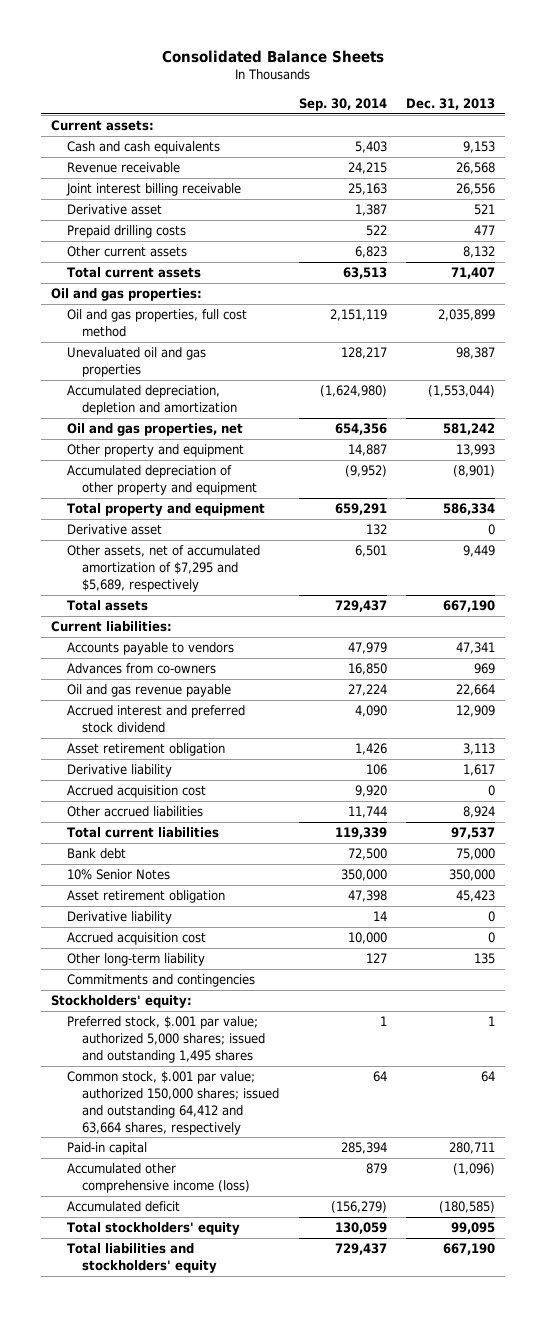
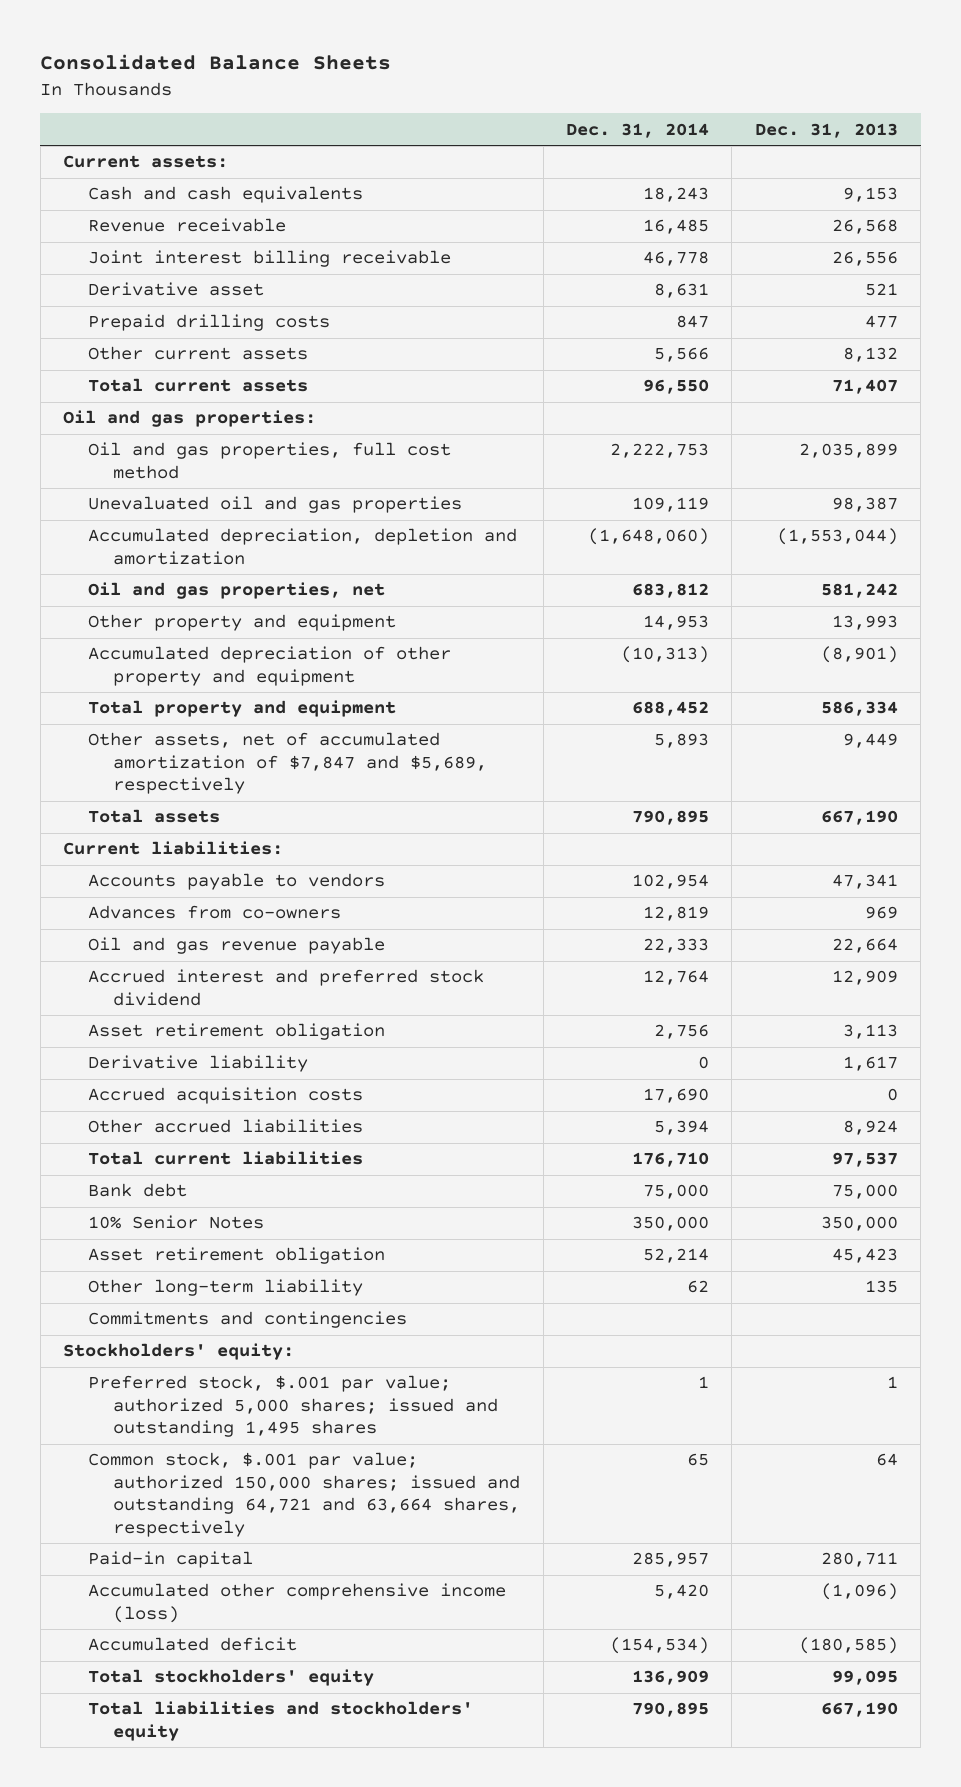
[298,97,387,111] Sep. 30, 2014 -> none
none -> [565,122,709,138] Dec. 31, 2014
[66,524,162,536] Derivative asset -> none
[66,545,260,592] Other assets, net of accumulated amortization of $7,295 and $5,689, respectively -> [88,732,488,795] Other assets, net of accumulated amortization of $7,847 and $5,689, respectively
[66,785,206,799] Accrued acquisition cost -> [88,1087,364,1105] Accrued acquisition costs
[66,911,172,925] Derivative liability -> none
[66,932,206,946] Accrued acquisition cost -> none
[66,1071,280,1135] Common stock, $.001 par value; authorized 150,000 shares; issued and outstanding 64,412 and 63,664 shares, respectively -> [88,1452,521,1537] Common stock, $.001 par value; authorized 150,000 shares; issued and outstanding 64,721 and 63,664 shares, respectively

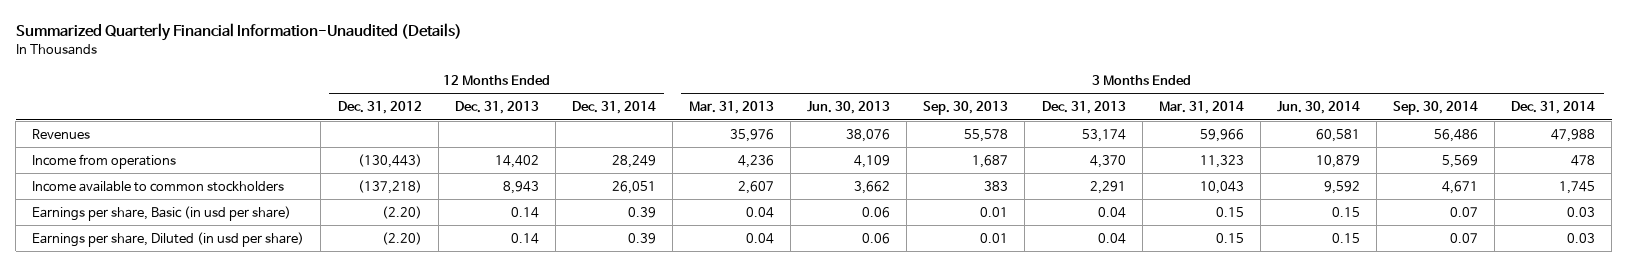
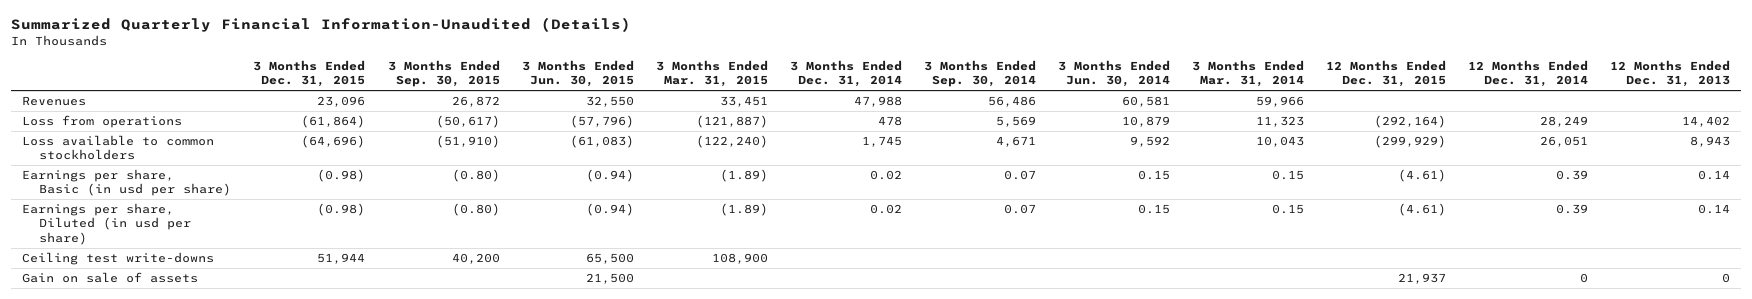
[337,101,422,115] Dec. 31, 2012 -> none
[689,101,775,115] Mar. 31, 2013 -> none
[807,101,891,115] Jun. 30, 2013 -> none
[923,101,1009,116] Sep. 30, 2013 -> none
[1041,101,1126,115] Dec. 31, 2013 -> none
none -> [253,59,366,88] 3 Months Ended Dec. 31, 2015
none -> [387,59,500,88] 3 Months Ended Sep. 30, 2015
none -> [521,59,634,88] 3 Months Ended Jun. 30, 2015
none -> [655,59,768,88] 3 Months Ended Mar. 31, 2015
none -> [1326,59,1447,88] 12 Months Ended Dec. 31, 2015
[32,153,177,169] Income from operations -> [21,114,182,128] Loss from operations
[32,180,285,192] Income available to common stockholders -> [21,134,214,161] Loss available to common stockholders
[1567,206,1596,217] 0.03 -> [869,169,902,180] 0.02
[1567,232,1596,243] 0.03 -> [869,203,902,214] 0.02
none -> [21,251,214,265] Ceiling test write-downs
none -> [21,271,198,283] Gain on sale of assets

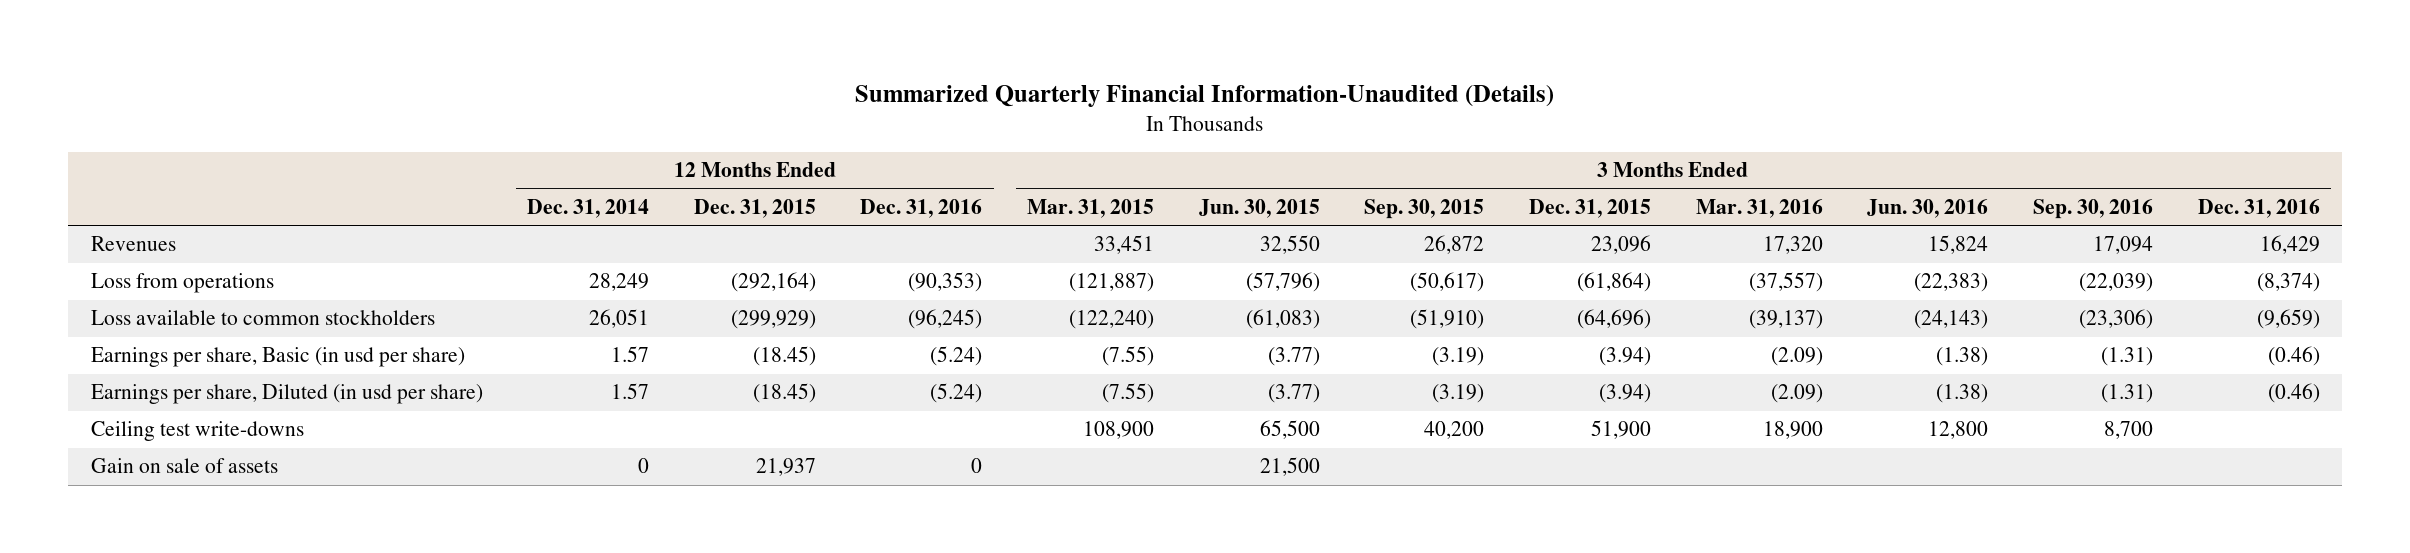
[789,59,902,88] 3 Months Ended Dec. 31, 2014 -> none
[923,59,1036,88] 3 Months Ended Sep. 30, 2014 -> none
[1057,59,1170,88] 3 Months Ended Jun. 30, 2014 -> none
[1191,59,1304,88] 3 Months Ended Mar. 31, 2014 -> none
[1610,59,1731,88] 12 Months Ended Dec. 31, 2013 -> none
none -> [860,198,983,218] Dec. 31, 2016
none -> [1695,198,1823,218] Mar. 31, 2016
none -> [1867,198,1989,218] Jun. 30, 2016
none -> [2032,198,2153,219] Sep. 30, 2016
none -> [2197,198,2320,218] Dec. 31, 2016
[317,168,366,182] (0.98) -> [1599,347,1652,367] (3.94)
[451,168,500,182] (0.80) -> [1432,347,1485,367] (3.19)
[585,168,634,182] (0.94) -> [1267,347,1320,367] (3.77)
[719,168,768,182] (1.89) -> [1102,346,1155,367] (7.55)
[1398,168,1447,182] (4.61) -> [752,346,816,367] (18.45)
[1556,169,1589,180] 0.39 -> [611,346,650,363] 1.57
[317,202,366,216] (0.98) -> [1599,384,1652,404] (3.94)
[451,202,500,216] (0.80) -> [1432,384,1485,404] (3.19)
[585,202,634,216] (0.94) -> [1267,384,1320,404] (3.77)
[719,202,768,216] (1.89) -> [1102,383,1155,404] (7.55)
[1398,202,1447,216] (4.61) -> [752,383,816,404] (18.45)
[1556,203,1589,214] 0.39 -> [611,383,650,400] 1.57
[317,252,366,264] 51,944 -> [1591,420,1652,440] 51,900

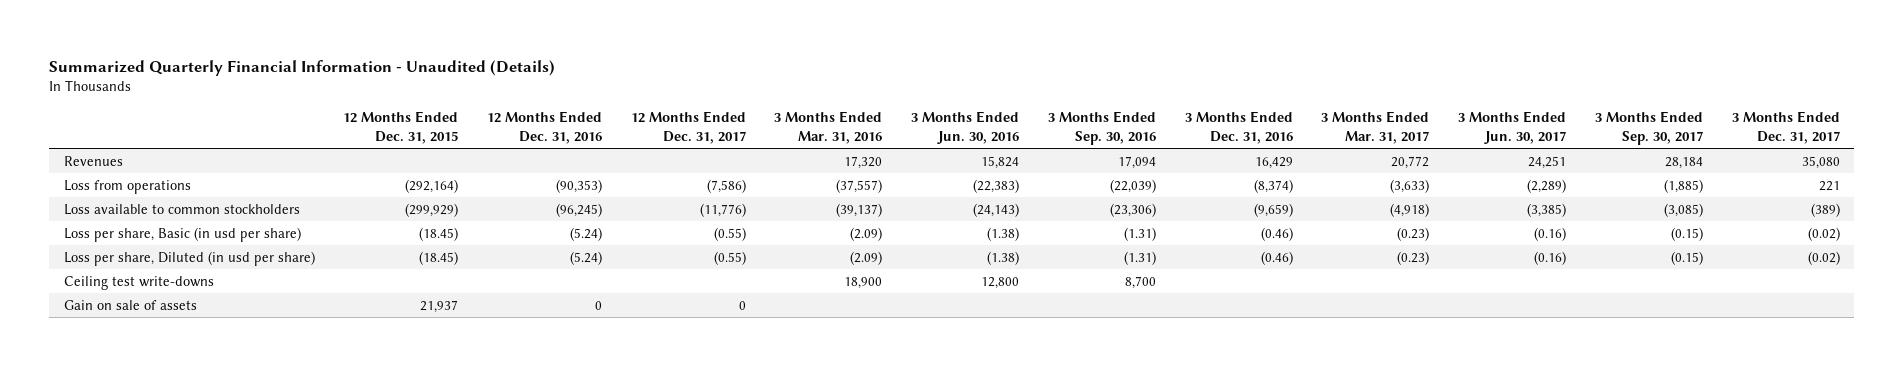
[855,84,1555,107] Summarized Quarterly Financial Information-Unaudited (Details) -> [49,59,556,76] Summarized Quarterly Financial Information - Unaudited (Details)
[527,198,650,218] Dec. 31, 2014 -> none
[1027,198,1155,218] Mar. 31, 2015 -> none
[1198,198,1320,218] Jun. 30, 2015 -> none
[1364,198,1485,219] Sep. 30, 2015 -> none
[1529,198,1652,218] Dec. 31, 2015 -> none
none -> [630,111,746,144] 12 Months Ended Dec. 31, 2017
none -> [1321,111,1430,144] 3 Months Ended Mar. 31, 2017
none -> [1458,111,1567,144] 3 Months Ended Jun. 30, 2017
none -> [1594,111,1703,145] 3 Months Ended Sep. 30, 2017
none -> [1731,111,1840,144] 3 Months Ended Dec. 31, 2017
[90,347,465,368] Earnings per share, Basic (in usd per share) -> [63,226,301,242] Loss per share, Basic (in usd per share)
[90,384,483,405] Earnings per share, Diluted (in usd per share) -> [63,250,315,266] Loss per share, Diluted (in usd per share)

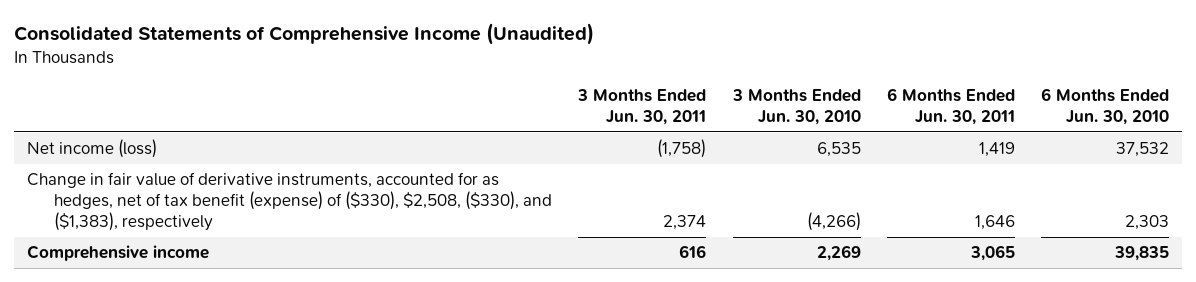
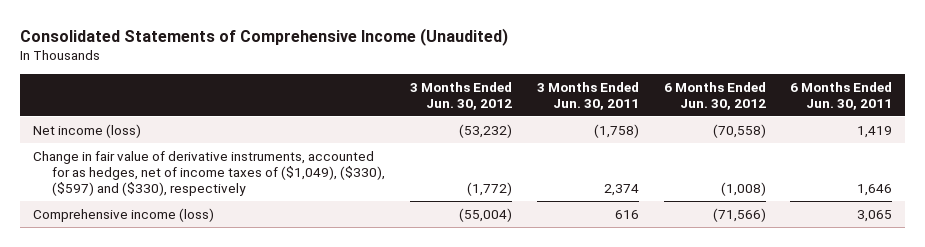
[731,89,861,125] 3 Months Ended Jun. 30, 2010 -> none
[1041,88,1170,125] 6 Months Ended Jun. 30, 2010 -> none
none -> [410,81,513,110] 3 Months Ended Jun. 30, 2012
none -> [663,81,766,110] 6 Months Ended Jun. 30, 2012
[26,172,552,232] Change in fair value of derivative instruments, accounted for as hedges, net of tax benefit (expense) of ($330), $2,508, ($330), and ($1,383), respectively -> [32,150,386,196] Change in fair value of derivative instruments, accounted for as hedges, net of income taxes of ($1,049), ($330), ($597) and ($330), respectively
[26,245,209,262] Comprehensive income -> [32,207,214,222] Comprehensive income (loss)

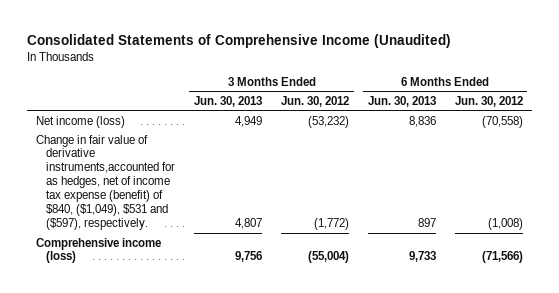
[536,81,639,110] 3 Months Ended Jun. 30, 2011 -> none
[790,81,893,110] 6 Months Ended Jun. 30, 2011 -> none
none -> [194,95,263,107] Jun. 30, 2013
none -> [367,95,436,107] Jun. 30, 2013
[32,150,386,196] Change in fair value of derivative instruments, accounted for as hedges, net of income taxes of ($1,049), ($330), ($597) and ($330), respectively -> [36,134,176,231] Change in fair value of derivative instruments,accounted for as hedges, net of income tax expense (benefit) of $840, ($1,049), $531 and ($597), respectively.

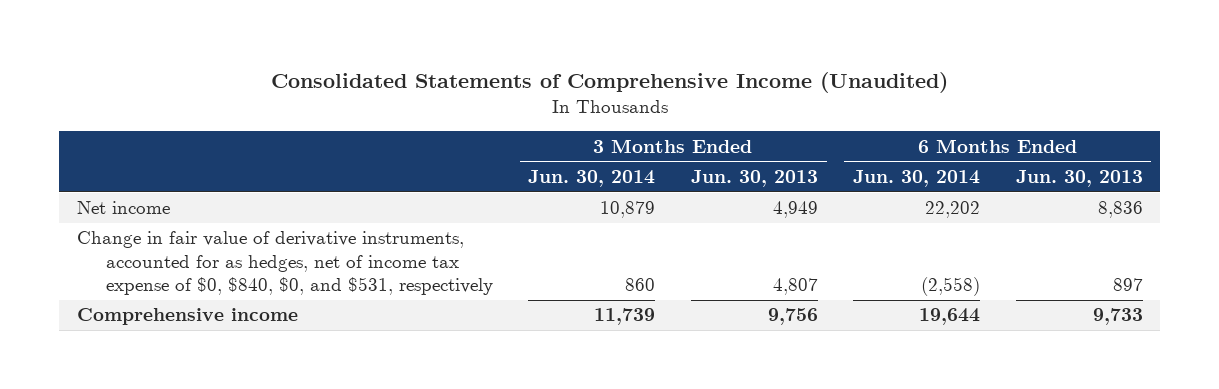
[280,95,349,107] Jun. 30, 2012 -> none
[454,95,523,107] Jun. 30, 2012 -> none
none -> [528,169,656,187] Jun. 30, 2014
none -> [853,169,981,187] Jun. 30, 2014
[36,115,126,128] Net income (loss) -> [76,201,170,215] Net income
[36,134,176,231] Change in fair value of derivative instruments,accounted for as hedges, net of income tax expense (benefit) of $840, ($1,049), $531 and ($597), respectively. -> [76,231,494,296] Change in fair value of derivative instruments, accounted for as hedges, net of income tax expense of $0, $840, $0, and $531, respectively
[36,237,162,264] Comprehensive income (loss) -> [76,308,298,326] Comprehensive income

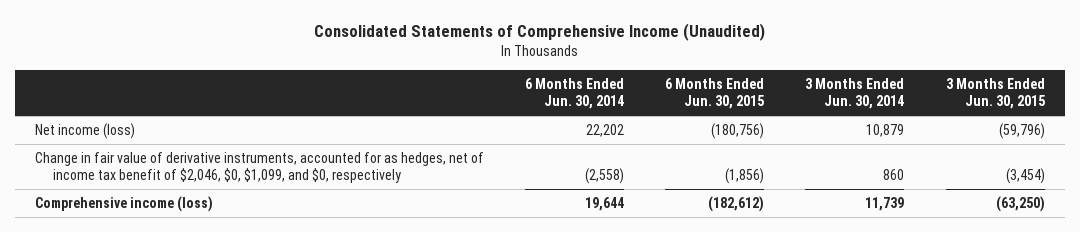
[690,169,818,187] Jun. 30, 2013 -> none
[1015,169,1143,187] Jun. 30, 2013 -> none
none -> [665,78,765,110] 6 Months Ended Jun. 30, 2015
none -> [945,78,1045,110] 3 Months Ended Jun. 30, 2015
[76,201,170,215] Net income -> [35,122,136,139] Net income (loss)
[76,231,494,296] Change in fair value of derivative instruments, accounted for as hedges, net of income tax expense of $0, $840, $0, and $531, respectively -> [35,151,485,184] Change in fair value of derivative instruments, accounted for as hedges, net of income tax benefit of $2,046, $0, $1,099, and $0, respectively
[76,308,298,326] Comprehensive income -> [35,195,214,212] Comprehensive income (loss)

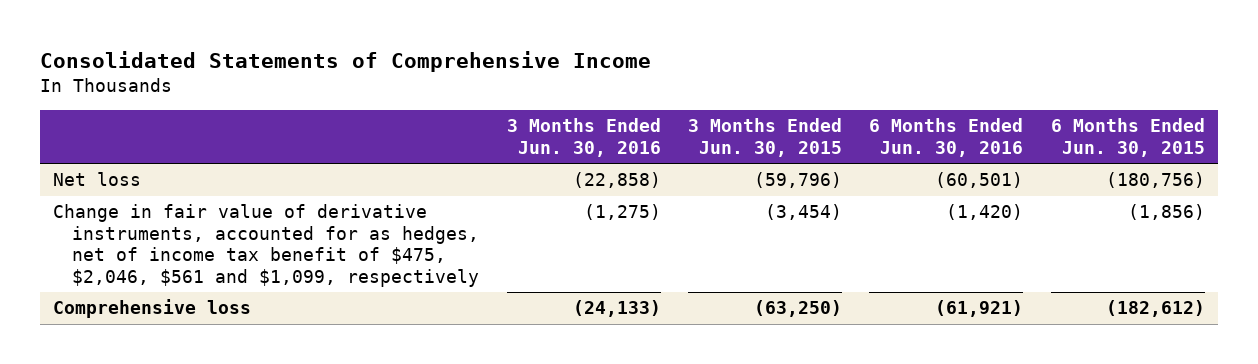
[313,22,765,41] Consolidated Statements of Comprehensive Income (Unaudited) -> [39,50,651,72] Consolidated Statements of Comprehensive Income
[525,78,625,110] 6 Months Ended Jun. 30, 2014 -> none
[805,78,905,110] 3 Months Ended Jun. 30, 2014 -> none
none -> [506,118,661,157] 3 Months Ended Jun. 30, 2016
none -> [869,118,1024,157] 6 Months Ended Jun. 30, 2016
[35,122,136,139] Net income (loss) -> [53,172,142,187] Net loss
[35,151,485,184] Change in fair value of derivative instruments, accounted for as hedges, net of income tax benefit of $2,046, $0, $1,099, and $0, respectively -> [53,204,480,287] Change in fair value of derivative instruments, accounted for as hedges, net of income tax benefit of $475, $2,046, $561 and $1,099, respectively
[35,195,214,212] Comprehensive income (loss) -> [53,299,252,319] Comprehensive loss

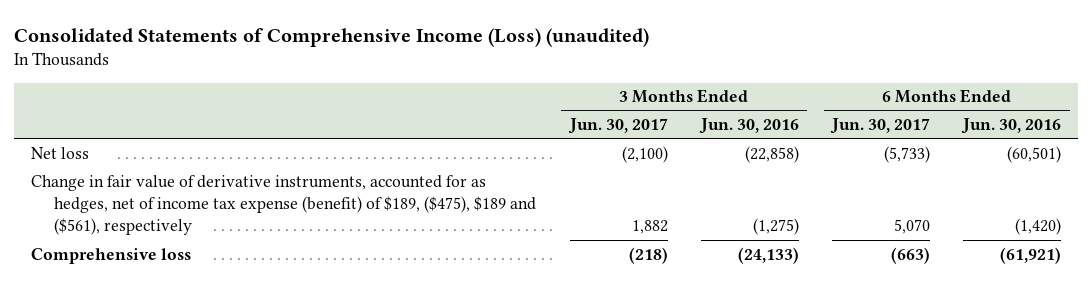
[39,50,651,72] Consolidated Statements of Comprehensive Income -> [14,27,650,47] Consolidated Statements of Comprehensive Income (Loss) (unaudited)
[688,118,843,157] 3 Months Ended Jun. 30, 2015 -> none
[1050,118,1205,157] 6 Months Ended Jun. 30, 2015 -> none
none -> [567,117,668,134] Jun. 30, 2017
none -> [830,117,931,134] Jun. 30, 2017
[53,204,480,287] Change in fair value of derivative instruments, accounted for as hedges, net of income tax benefit of $475, $2,046, $561 and $1,099, respectively -> [31,174,537,236] Change in fair value of derivative instruments, accounted for as hedges, net of income tax expense (benefit) of $189, ($475), $189 and ($561), respectively

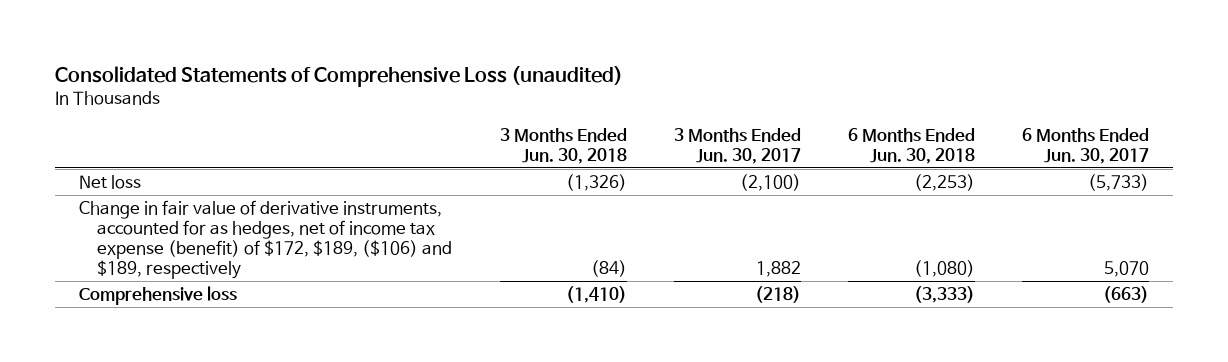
[14,27,650,47] Consolidated Statements of Comprehensive Income (Loss) (unaudited) -> [55,65,624,87] Consolidated Statements of Comprehensive Loss (unaudited)
[698,117,799,134] Jun. 30, 2016 -> none
[961,117,1062,134] Jun. 30, 2016 -> none
none -> [499,127,627,164] 3 Months Ended Jun. 30, 2018
none -> [848,127,976,164] 6 Months Ended Jun. 30, 2018
[31,174,537,236] Change in fair value of derivative instruments, accounted for as hedges, net of income tax expense (benefit) of $189, ($475), $189 and ($561), respectively -> [78,200,453,280] Change in fair value of derivative instruments, accounted for as hedges, net of income tax expense (benefit) of $172, $189, ($106) and $189, respectively

